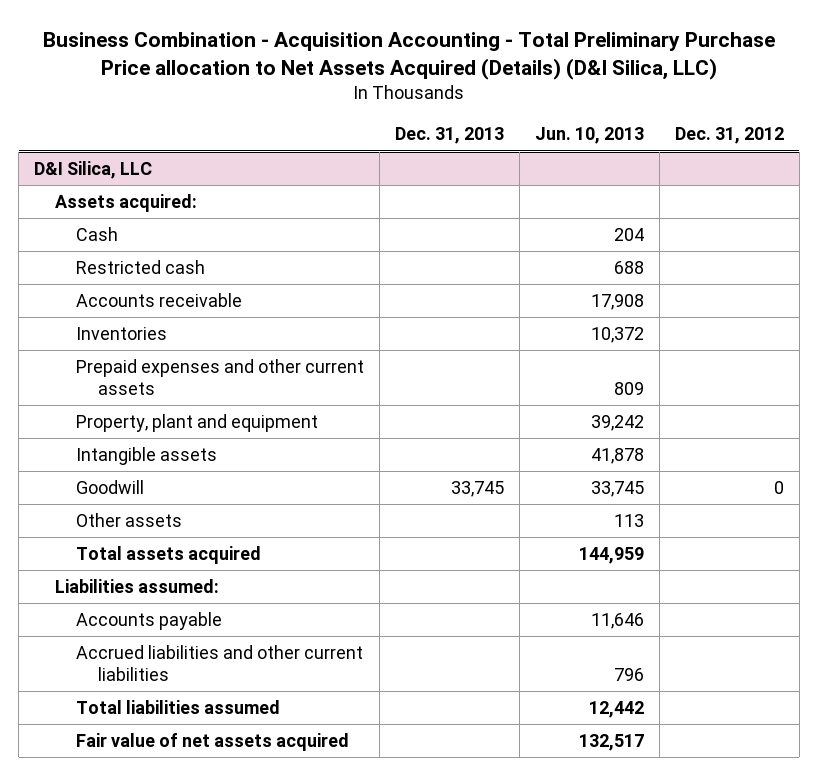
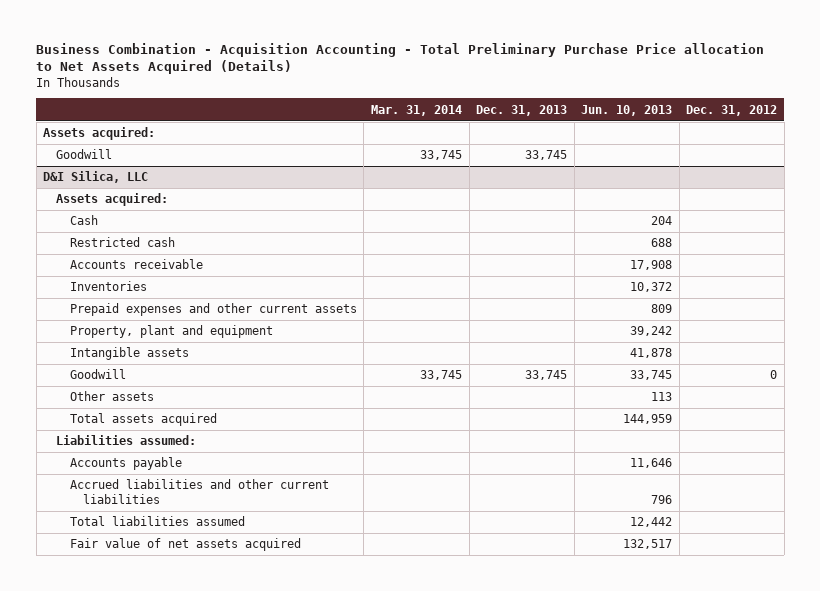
[42,31,775,80] Business Combination - Acquisition Accounting - Total Preliminary Purchase Price allocation to Net Assets Acquired (Details) (D&I Silica, LLC) -> [36,42,765,75] Business Combination - Acquisition Accounting - Total Preliminary Purchase Price allocation to Net Assets Acquired (Details)
none -> [370,104,462,116] Mar. 31, 2014
none -> [43,127,156,141] Assets acquired:
none -> [56,149,113,160] Goodwill

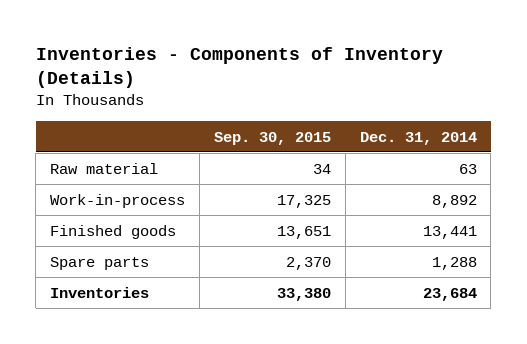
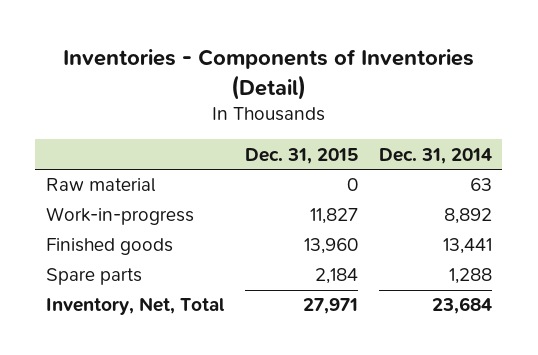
[35,47,443,89] Inventories - Components of Inventory (Details) -> [62,49,474,100] Inventories - Components of Inventories (Detail)
[213,131,331,145] Sep. 30, 2015 -> none
none -> [244,147,358,164] Dec. 31, 2015
[50,193,186,208] Work-in-process -> [45,207,194,226] Work-in-progress
[50,286,150,298] Inventories -> [45,297,225,316] Inventory, Net, Total

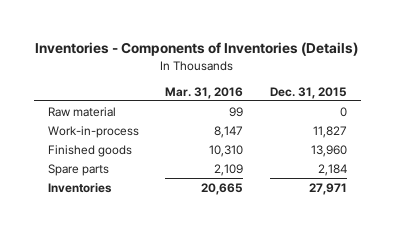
[62,49,474,100] Inventories - Components of Inventories (Detail) -> [35,42,359,57] Inventories - Components of Inventories (Details)
[378,147,492,164] Dec. 31, 2014 -> none
none -> [165,86,244,99] Mar. 31, 2016
[45,207,194,226] Work-in-progress -> [47,125,139,138] Work-in-process
[45,297,225,316] Inventory, Net, Total -> [47,182,112,193] Inventories

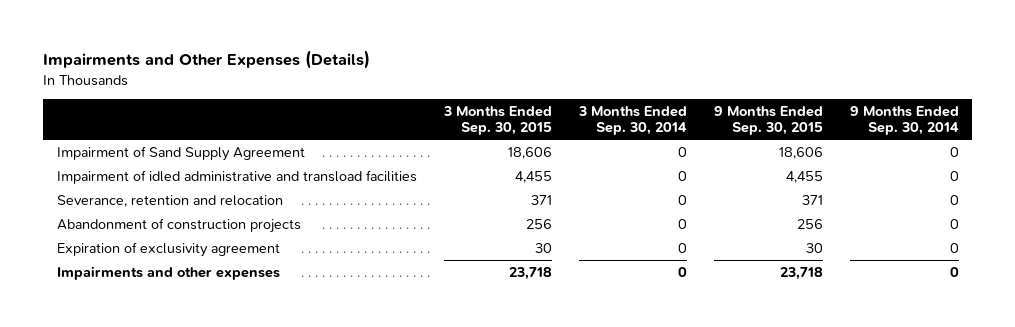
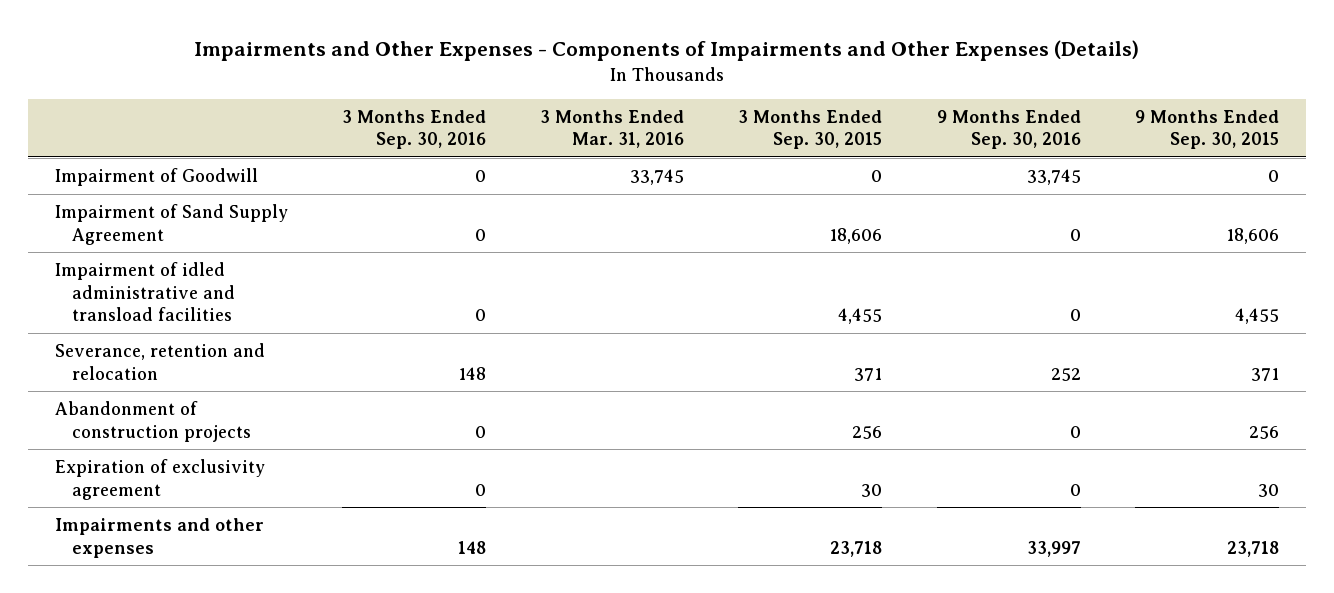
[43,50,371,70] Impairments and Other Expenses (Details) -> [193,40,1139,62] Impairments and Other Expenses - Components of Impairments and Other Expenses (Details)
[577,105,687,136] 3 Months Ended Sep. 30, 2014 -> none
[849,105,959,136] 9 Months Ended Sep. 30, 2014 -> none
none -> [342,109,487,150] 3 Months Ended Sep. 30, 2016
none -> [540,109,685,149] 3 Months Ended Mar. 31, 2016
none -> [936,109,1081,150] 9 Months Ended Sep. 30, 2016
none -> [55,168,259,187] Impairment of Goodwill

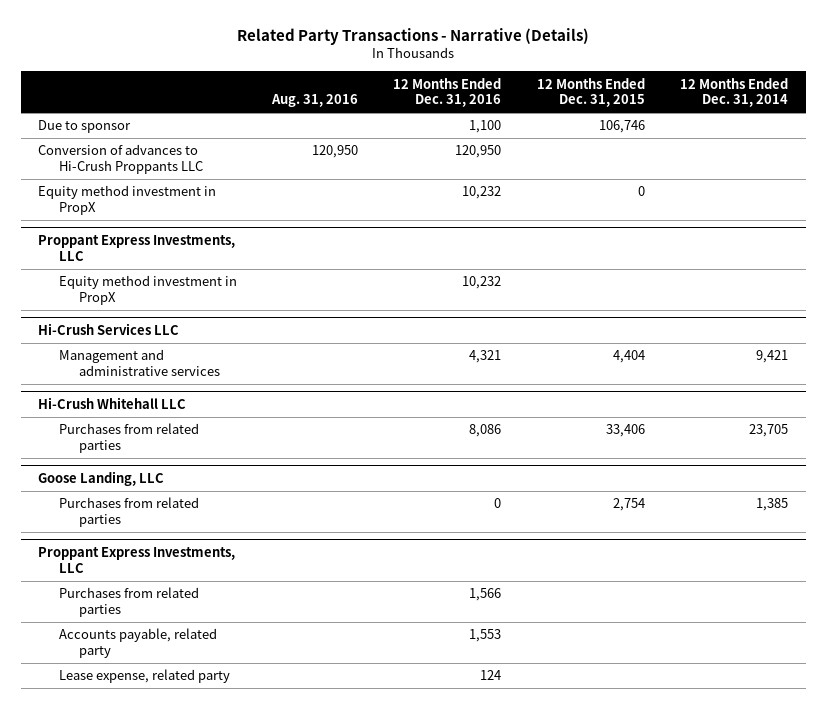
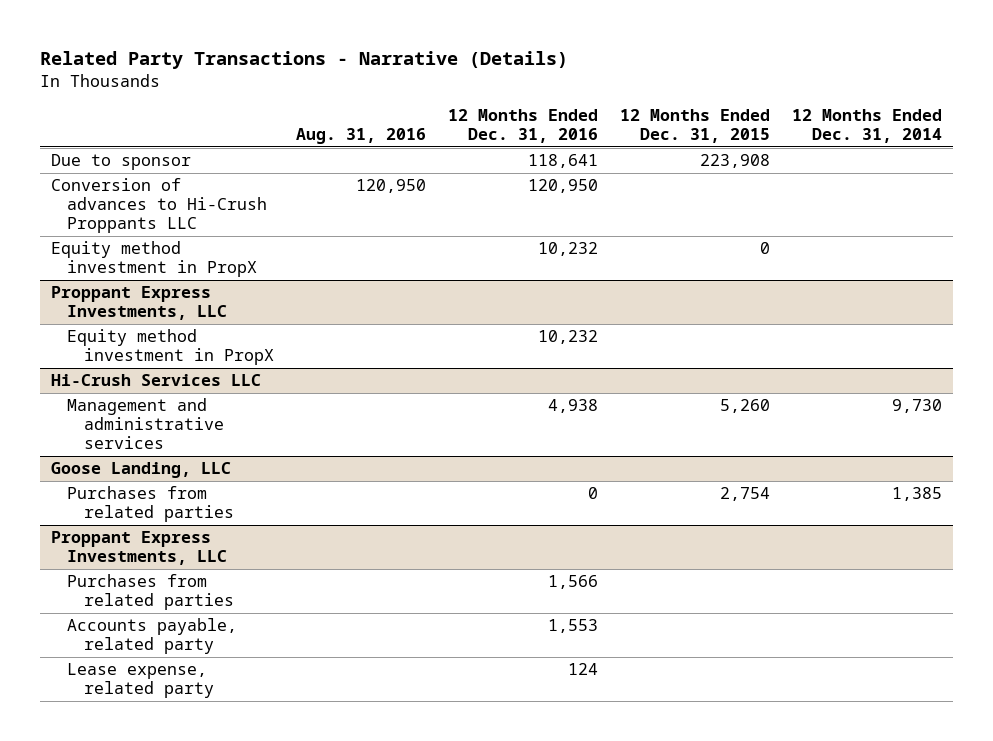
[469,120,502,134] 1,100 -> [528,154,599,169] 118,641
[598,120,645,134] 106,746 -> [700,154,771,169] 223,908
[38,397,187,410] Hi-Crush Whitehall LLC -> none
[58,423,199,454] Purchases from related parties -> none
[469,350,502,364] 4,321 -> [548,399,599,414] 4,938
[612,350,645,364] 4,404 -> [720,399,771,414] 5,260
[755,350,788,364] 9,421 -> [892,399,943,414] 9,730

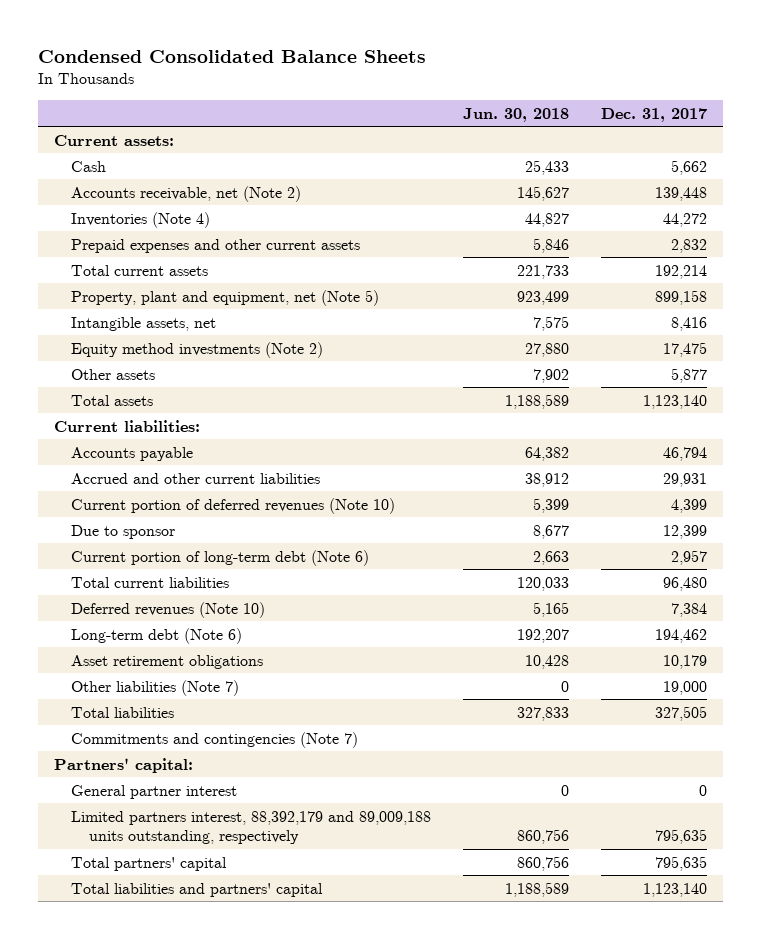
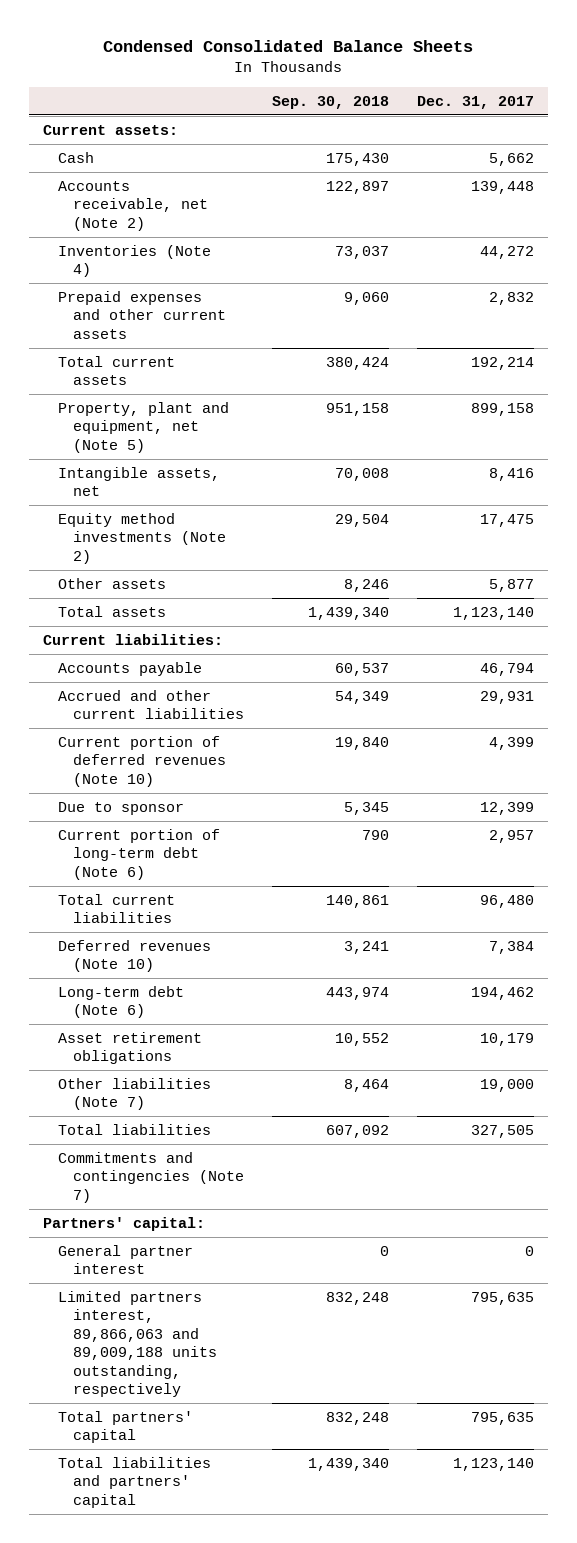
[463,107,570,122] Jun. 30, 2018 -> none
none -> [271,95,389,109] Sep. 30, 2018
[71,810,432,845] Limited partners interest, 88,392,179 and 89,009,188 units outstanding, respectively -> [57,1290,217,1398] Limited partners interest, 89,866,063 and 89,009,188 units outstanding, respectively

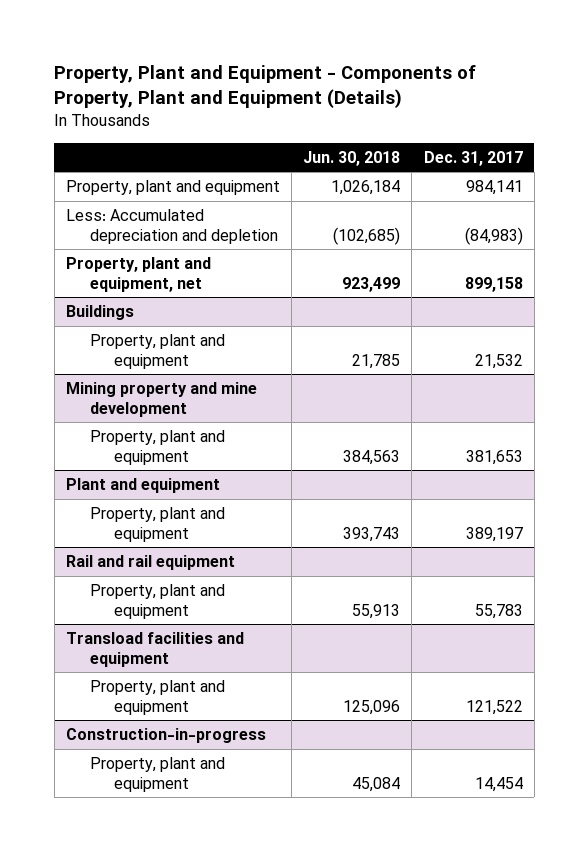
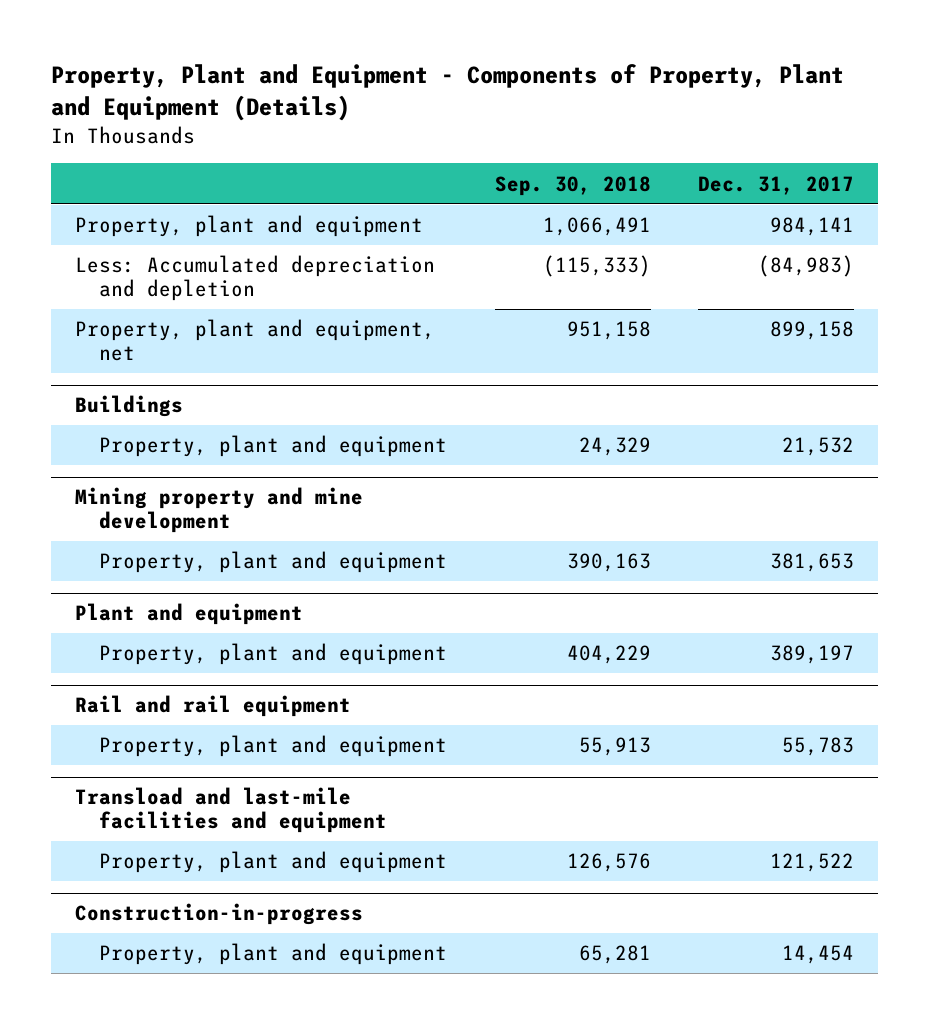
[303,150,401,166] Jun. 30, 2018 -> none
none -> [494,175,651,196] Sep. 30, 2018
[65,632,244,667] Transload facilities and equipment -> [74,787,387,834] Transload and last-mile facilities and equipment

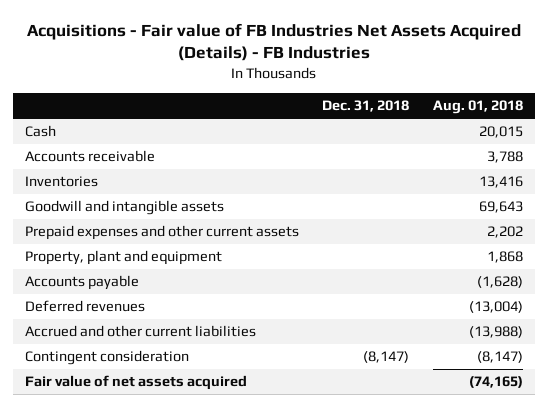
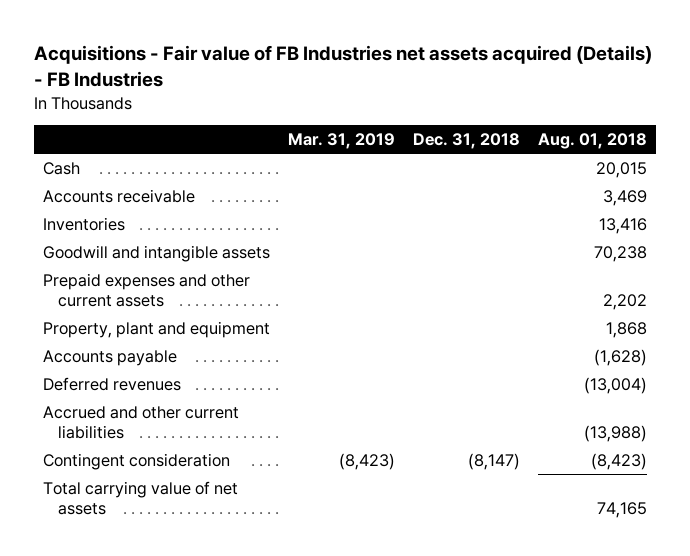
[26,22,521,62] Acquisitions - Fair value of FB Industries Net Assets Acquired (Details) - FB Industries -> [34,45,653,88] Acquisitions - Fair value of FB Industries net assets acquired (Details) - FB Industries
none -> [288,133,396,150] Mar. 31, 2019
[486,151,523,164] 3,788 -> [603,189,648,206] 3,469
[478,201,523,214] 69,643 -> [594,245,648,262] 70,238
[476,351,523,364] (8,147) -> [591,452,648,470] (8,423)
[24,375,247,391] Fair value of net assets acquired -> [43,480,239,515] Total carrying value of net assets
[468,376,523,389] (74,165) -> [597,501,648,518] 74,165

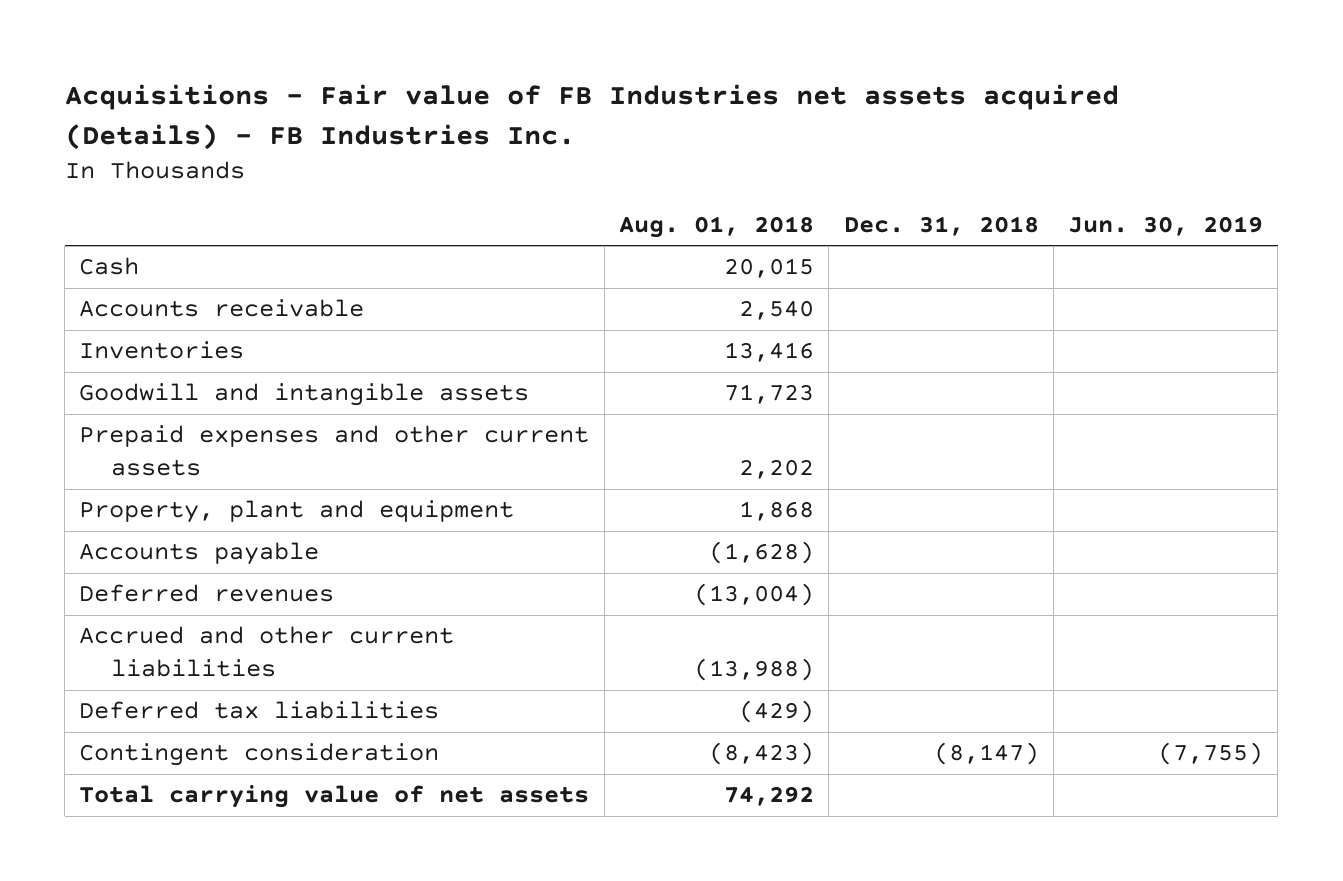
[34,45,653,88] Acquisitions - Fair value of FB Industries net assets acquired (Details) - FB Industries -> [64,84,1119,150] Acquisitions - Fair value of FB Industries net assets acquired (Details) - FB Industries Inc.
[288,133,396,150] Mar. 31, 2019 -> none
none -> [1068,215,1264,236] Jun. 30, 2019
[603,189,648,206] 3,469 -> [738,300,814,321] 2,540
[594,245,648,262] 70,238 -> [723,384,814,405] 71,723
none -> [79,701,440,720] Deferred tax liabilities
[597,501,648,518] 74,165 -> [723,786,814,807] 74,292

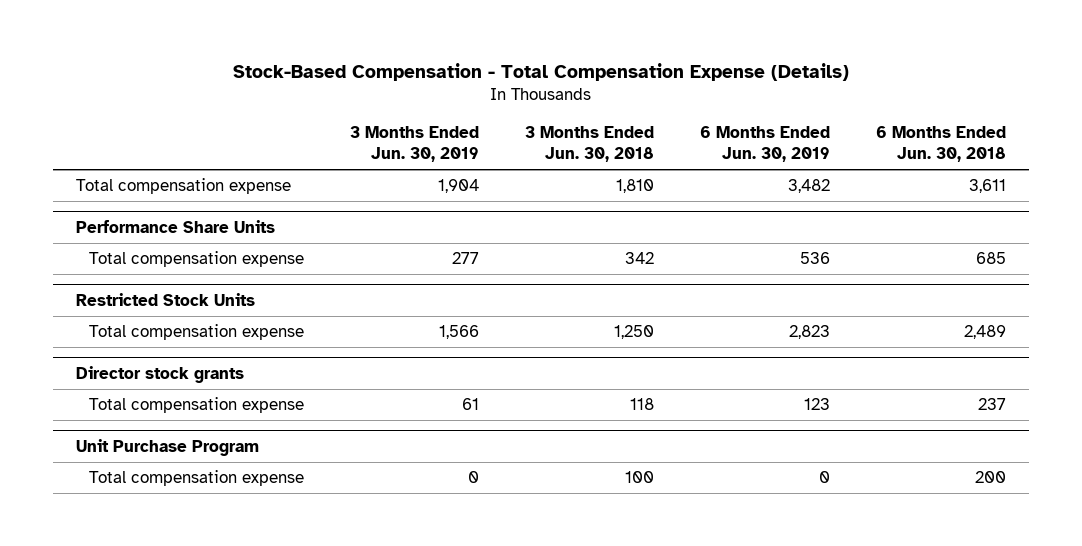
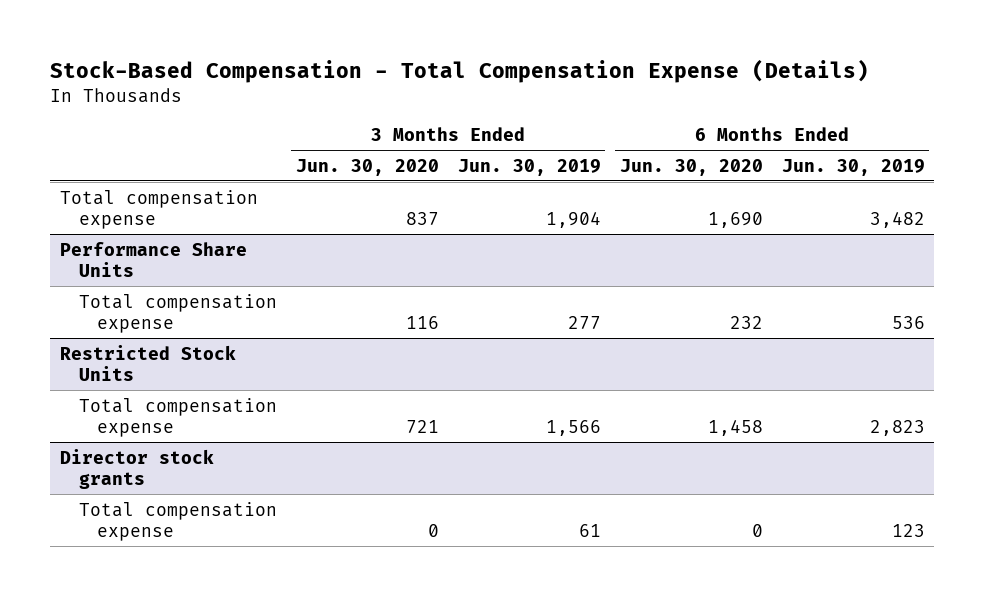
[524,126,654,163] 3 Months Ended Jun. 30, 2018 -> none
[875,126,1006,163] 6 Months Ended Jun. 30, 2018 -> none
none -> [295,158,439,176] Jun. 30, 2020
none -> [619,158,763,176] Jun. 30, 2020
[76,438,260,456] Unit Purchase Program -> none
[88,470,304,487] Total compensation expense -> none

